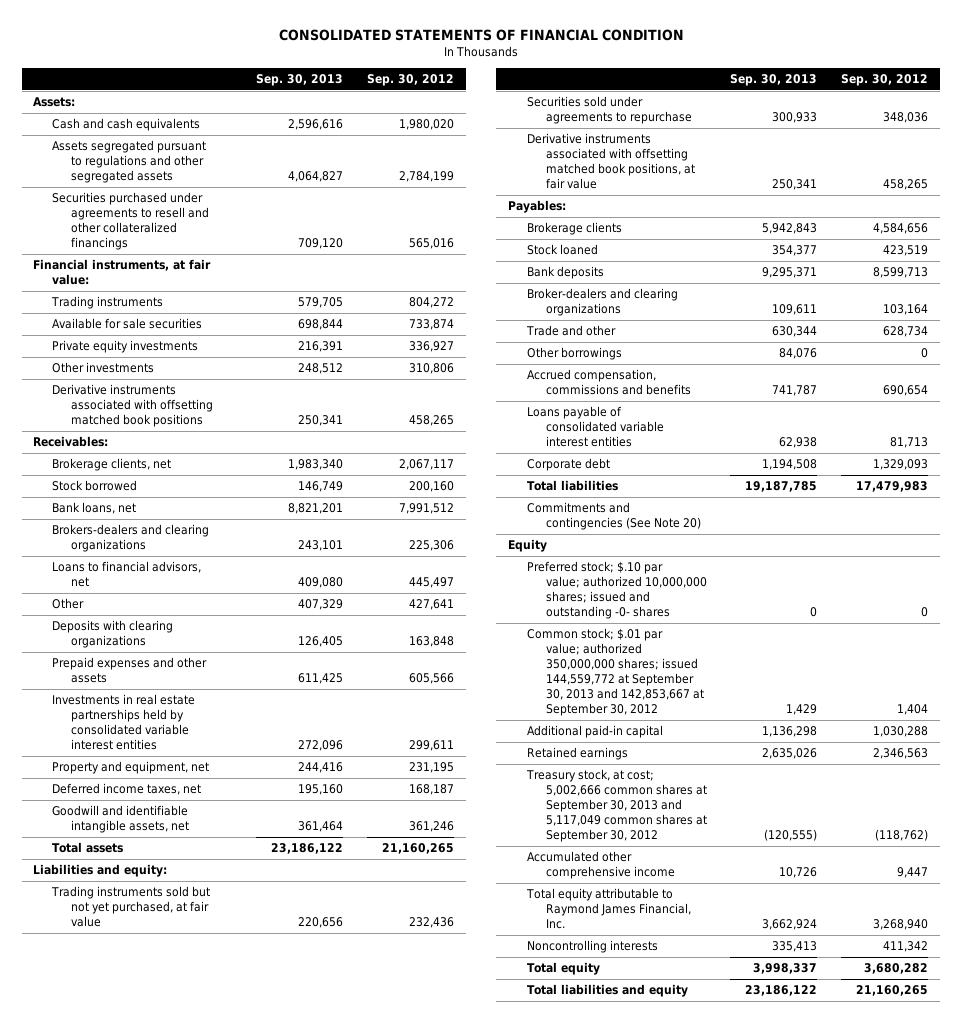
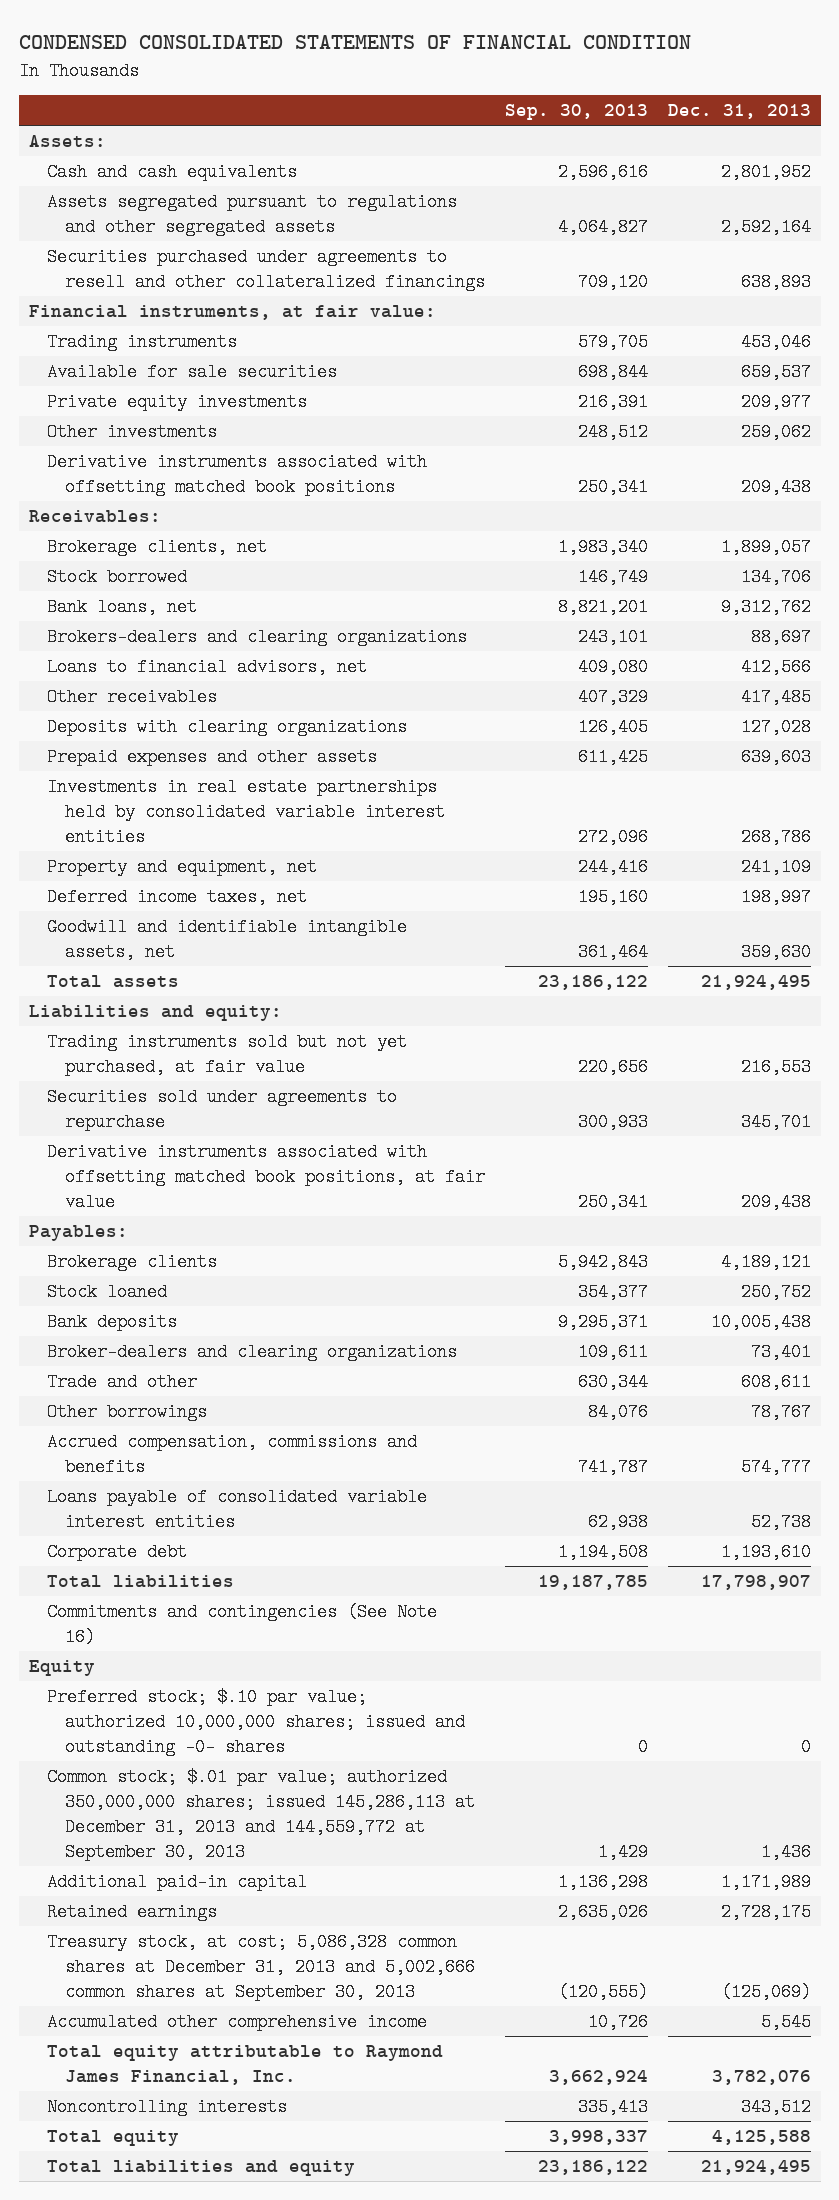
[278,28,684,41] CONSOLIDATED STATEMENTS OF FINANCIAL CONDITION -> [18,35,691,50] CONDENSED CONSOLIDATED STATEMENTS OF FINANCIAL CONDITION
[367,74,455,87] Sep. 30, 2012 -> none
none -> [667,104,811,120] Dec. 31, 2013
[52,598,85,610] Other -> [46,687,217,706] Other receivables
[526,502,701,531] Commitments and contingencies (See Note 20) -> [46,1602,437,1646] Commitments and contingencies (See Note 16)
[526,628,704,716] Common stock; $.01 par value; authorized 350,000,000 shares; issued 144,559,772 at September 30, 2013 and 142,853,667 at September 30, 2012 -> [46,1767,475,1861] Common stock; $.01 par value; authorized 350,000,000 shares; issued 145,286,113 at December 31, 2013 and 144,559,772 at September 30, 2013
[525,769,707,842] Treasury stock, at cost; 5,002,666 common shares at September 30, 2013 and 5,117,049 common shares at September 30, 2012 -> [46,1932,475,2001] Treasury stock, at cost; 5,086,328 common shares at December 31, 2013 and 5,002,666 common shares at September 30, 2013

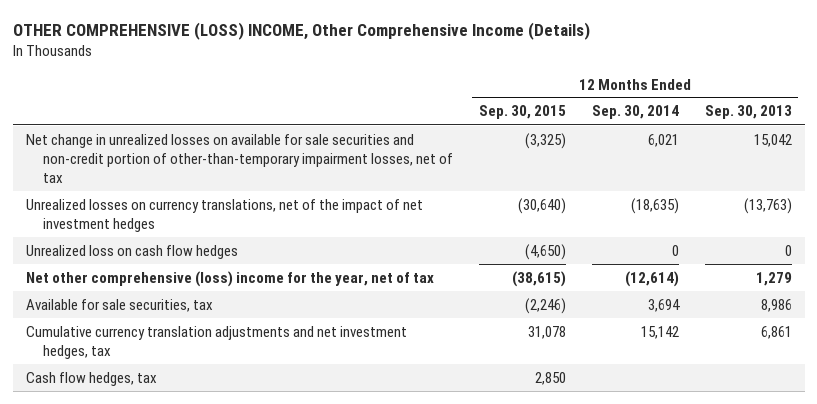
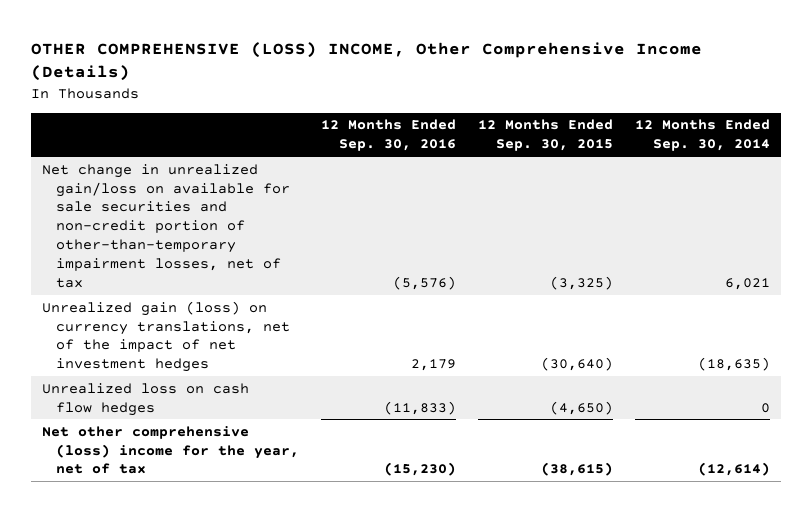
[704,105,792,120] Sep. 30, 2013 -> none
none -> [321,119,457,152] 12 Months Ended Sep. 30, 2016
[25,133,453,184] Net change in unrealized losses on available for sale securities and non-credit portion of other-than-temporary impairment losses, net of tax -> [41,163,291,288] Net change in unrealized gain/loss on available for sale securities and non-credit portion of other-than-temporary impairment losses, net of tax
[25,198,423,232] Unrealized losses on currency translations, net of the impact of net investment hedges -> [41,300,291,373] Unrealized gain (loss) on currency translations, net of the impact of net investment hedges
[25,298,213,312] Available for sale securities, tax -> none
[25,325,407,359] Cumulative currency translation adjustments and net investment hedges, tax -> none
[25,371,157,386] Cash flow hedges, tax -> none

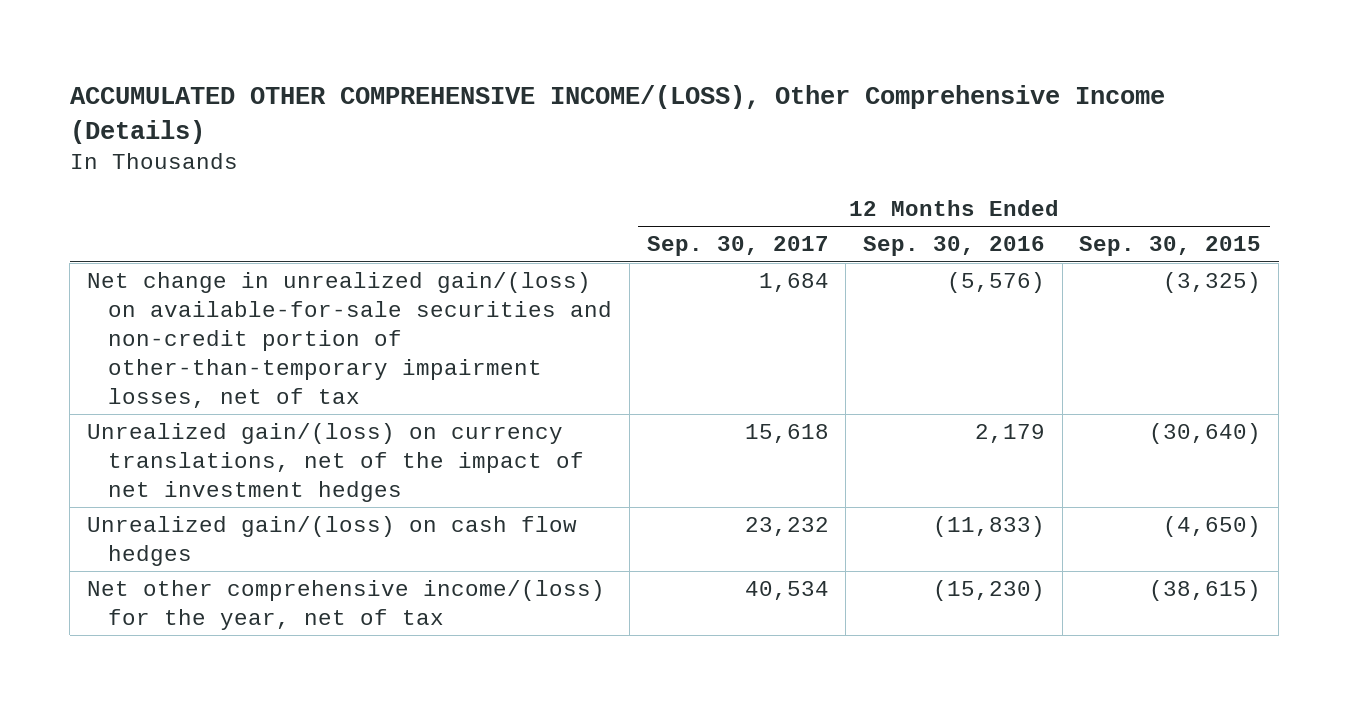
[30,41,702,82] OTHER COMPREHENSIVE (LOSS) INCOME, Other Comprehensive Income (Details) -> [69,85,1165,144] ACCUMULATED OTHER COMPREHENSIVE INCOME/(LOSS), Other Comprehensive Income (Details)
[635,119,771,152] 12 Months Ended Sep. 30, 2014 -> none
none -> [646,236,829,257] Sep. 30, 2017
[41,163,291,288] Net change in unrealized gain/loss on available for sale securities and non-credit portion of other-than-temporary impairment losses, net of tax -> [86,271,613,408] Net change in unrealized gain/(loss) on available-for-sale securities and non-credit portion of other-than-temporary impairment losses, net of tax
[41,300,291,373] Unrealized gain (loss) on currency translations, net of the impact of net investment hedges -> [86,422,585,502] Unrealized gain/(loss) on currency translations, net of the impact of net investment hedges
[41,382,249,416] Unrealized loss on cash flow hedges -> [86,515,577,566] Unrealized gain/(loss) on cash flow hedges
[41,425,300,475] Net other comprehensive (loss) income for the year, net of tax -> [86,579,605,630] Net other comprehensive income/(loss) for the year, net of tax

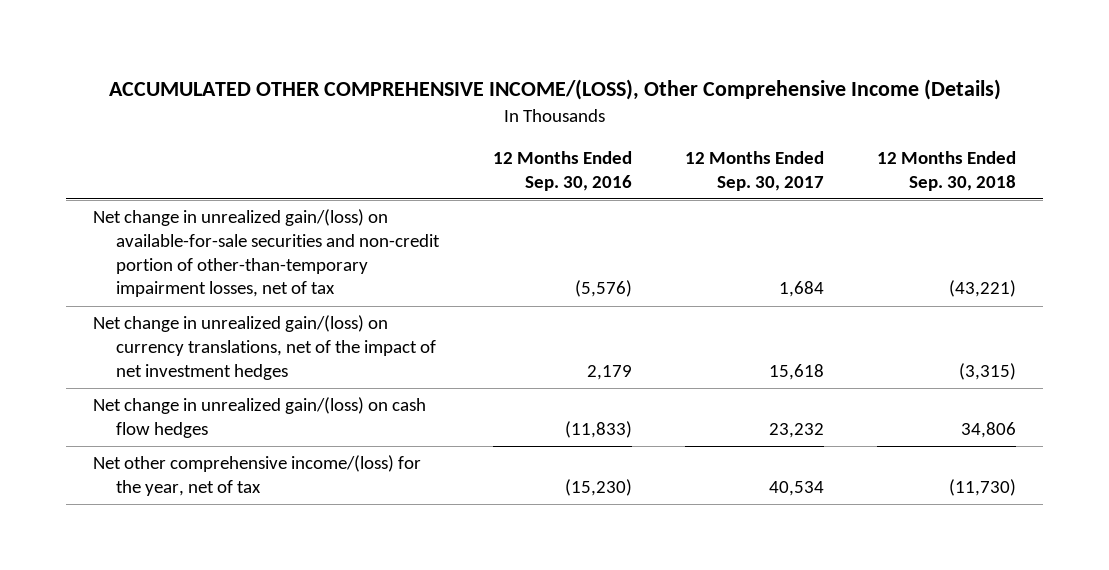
[1079,236,1262,257] Sep. 30, 2015 -> none
none -> [877,151,1017,191] 12 Months Ended Sep. 30, 2018
[86,422,585,502] Unrealized gain/(loss) on currency translations, net of the impact of net investment hedges -> [92,315,437,380] Net change in unrealized gain/(loss) on currency translations, net of the impact of net investment hedges
[86,515,577,566] Unrealized gain/(loss) on cash flow hedges -> [92,397,426,439] Net change in unrealized gain/(loss) on cash flow hedges

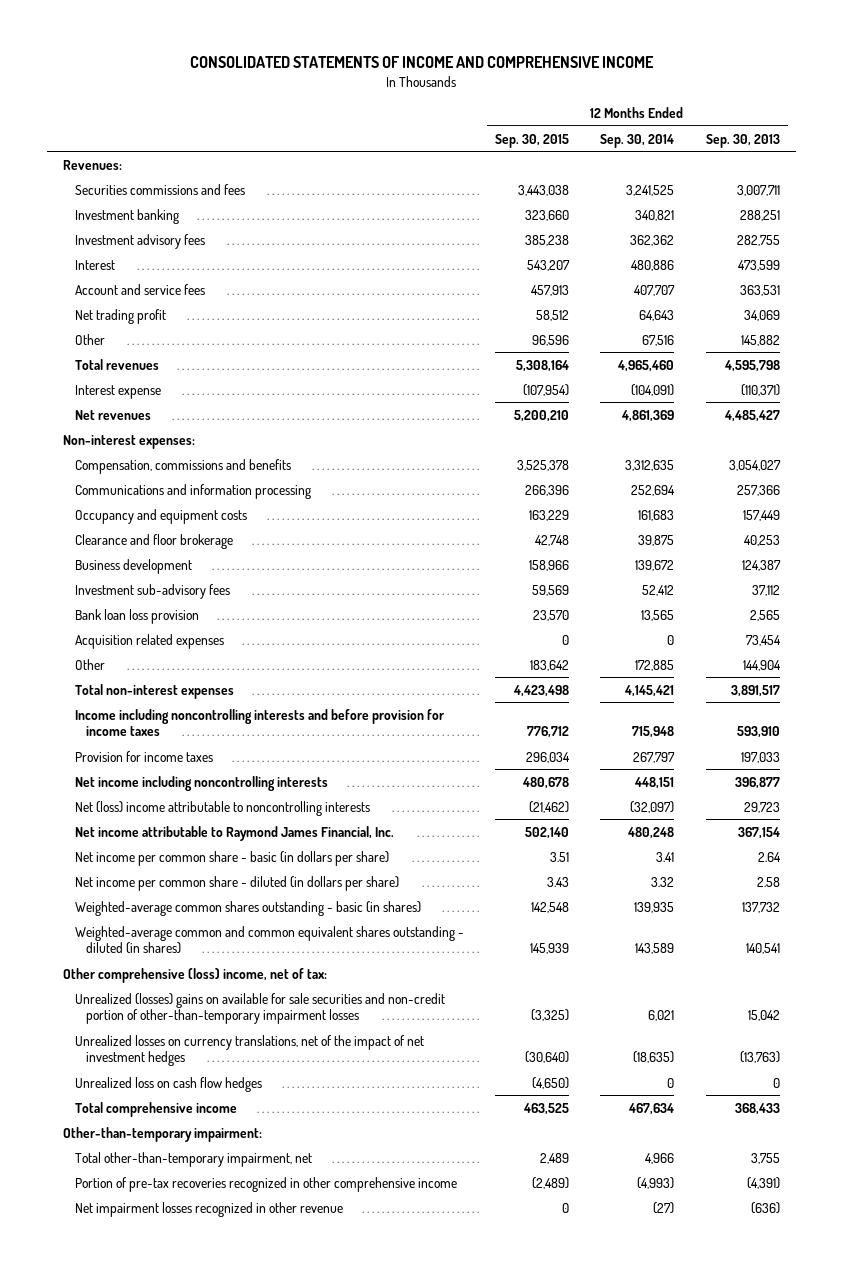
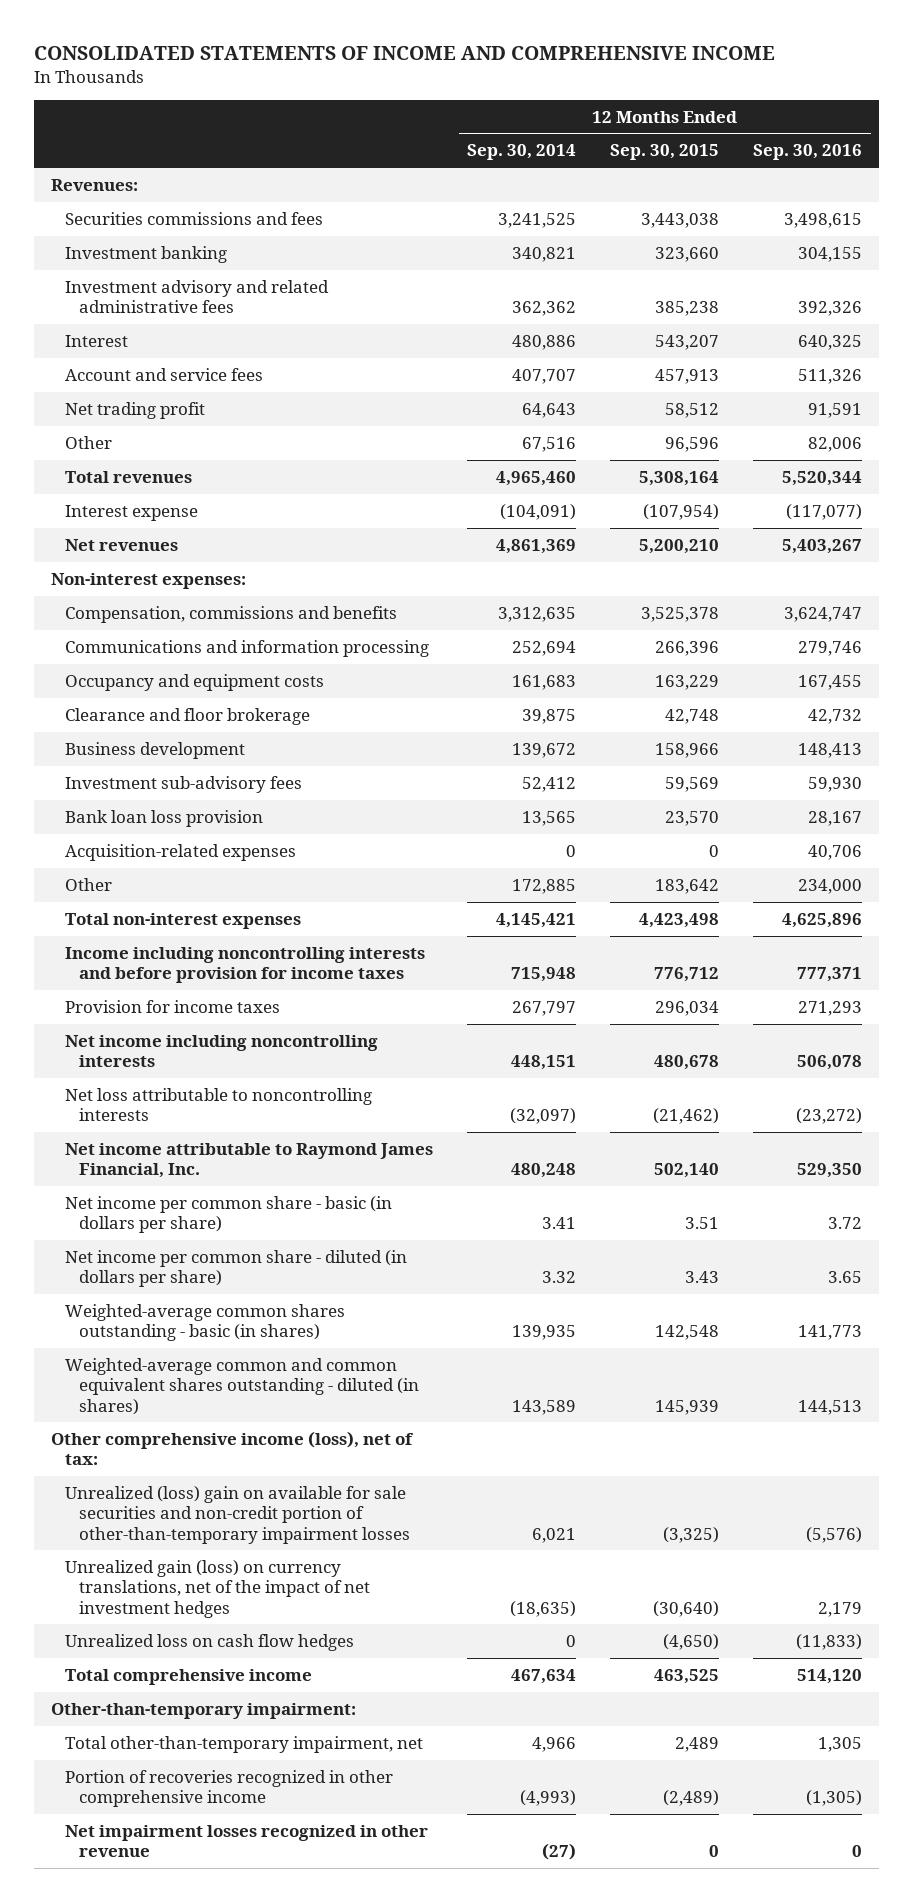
[705,133,780,148] Sep. 30, 2013 -> none
none -> [753,144,863,161] Sep. 30, 2016
[74,233,205,249] Investment advisory fees -> [64,279,329,314] Investment advisory and related administrative fees
[74,633,224,649] Acquisition related expenses -> [64,843,296,861] Acquisition-related expenses
[74,800,370,816] Net (loss) income attributable to noncontrolling interests -> [64,1087,372,1122] Net loss attributable to noncontrolling interests
[62,967,327,983] Other comprehensive (loss) income, net of tax: -> [50,1430,414,1466] Other comprehensive income (loss), net of tax:
[74,992,445,1025] Unrealized (losses) gains on available for sale securities and non-credit portion of other-than-temporary impairment losses -> [64,1485,411,1544] Unrealized (loss) gain on available for sale securities and non-credit portion of other-than-temporary impairment losses
[74,1034,424,1067] Unrealized losses on currency translations, net of the impact of net investment hedges -> [64,1559,371,1618] Unrealized gain (loss) on currency translations, net of the impact of net investment hedges
[74,1176,457,1192] Portion of pre-tax recoveries recognized in other comprehensive income -> [64,1769,393,1808] Portion of recoveries recognized in other comprehensive income

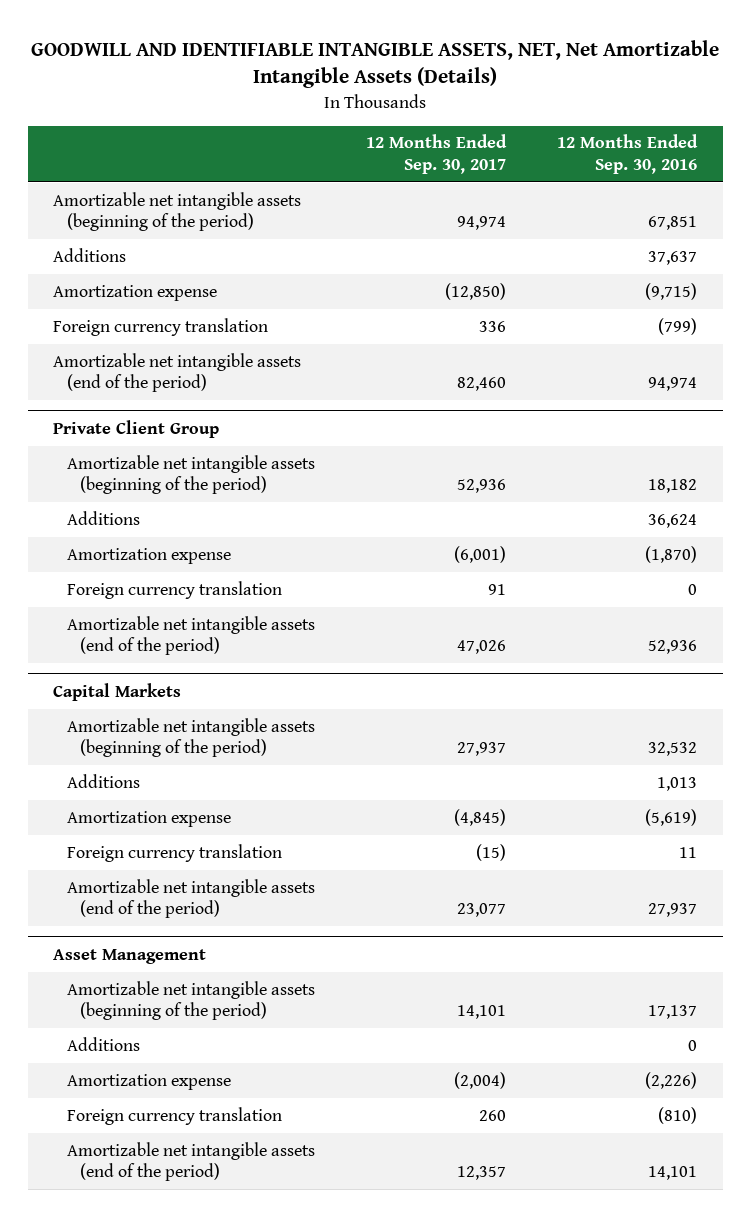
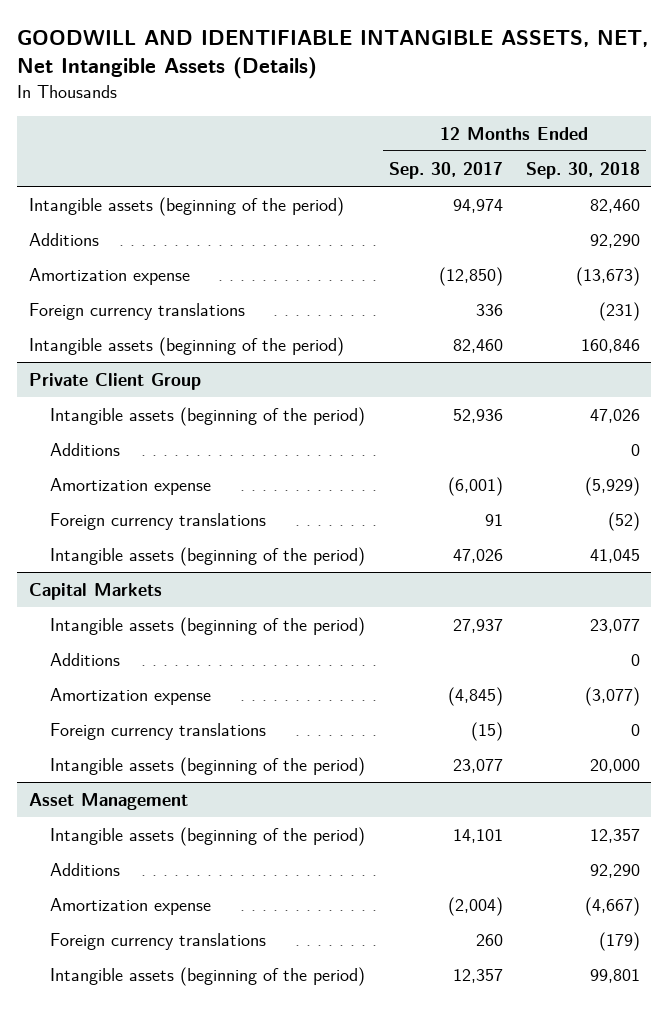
[31,39,720,89] GOODWILL AND IDENTIFIABLE INTANGIBLE ASSETS, NET, Net Amortizable Intangible Assets (Details) -> [17,30,649,80] GOODWILL AND IDENTIFIABLE INTANGIBLE ASSETS, NET, Net Intangible Assets (Details)
[557,134,699,175] 12 Months Ended Sep. 30, 2016 -> none
none -> [525,161,640,179] Sep. 30, 2018
[53,191,302,232] Amortizable net intangible assets (beginning of the period) -> [28,196,344,216] Intangible assets (beginning of the period)
[53,317,269,336] Foreign currency translation -> [28,302,245,320] Foreign currency translations
[53,352,302,393] Amortizable net intangible assets (end of the period) -> [28,336,344,356] Intangible assets (beginning of the period)
[66,454,315,495] Amortizable net intangible assets (beginning of the period) -> [50,406,366,426] Intangible assets (beginning of the period)
[66,580,282,599] Foreign currency translation -> [50,512,267,530] Foreign currency translations
[66,615,315,656] Amortizable net intangible assets (end of the period) -> [50,546,366,566] Intangible assets (beginning of the period)
[66,717,315,758] Amortizable net intangible assets (beginning of the period) -> [50,616,366,636] Intangible assets (beginning of the period)
[66,843,282,862] Foreign currency translation -> [50,722,267,740] Foreign currency translations
[66,878,315,919] Amortizable net intangible assets (end of the period) -> [50,756,366,776] Intangible assets (beginning of the period)
[66,980,315,1021] Amortizable net intangible assets (beginning of the period) -> [50,826,366,846] Intangible assets (beginning of the period)
[66,1106,282,1125] Foreign currency translation -> [50,932,267,950] Foreign currency translations
[66,1141,315,1182] Amortizable net intangible assets (end of the period) -> [50,966,366,986] Intangible assets (beginning of the period)

